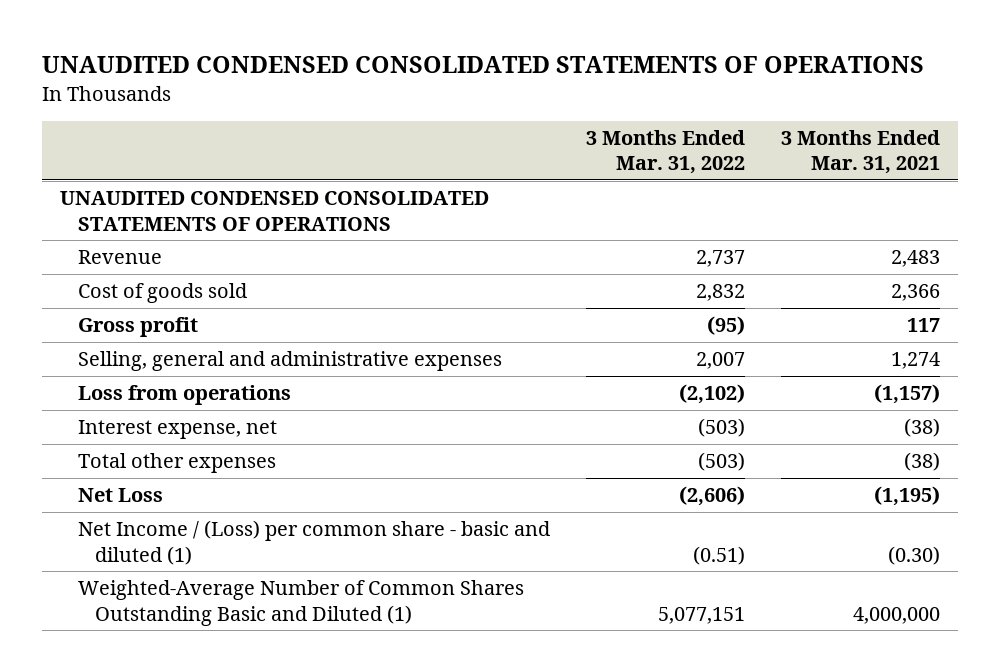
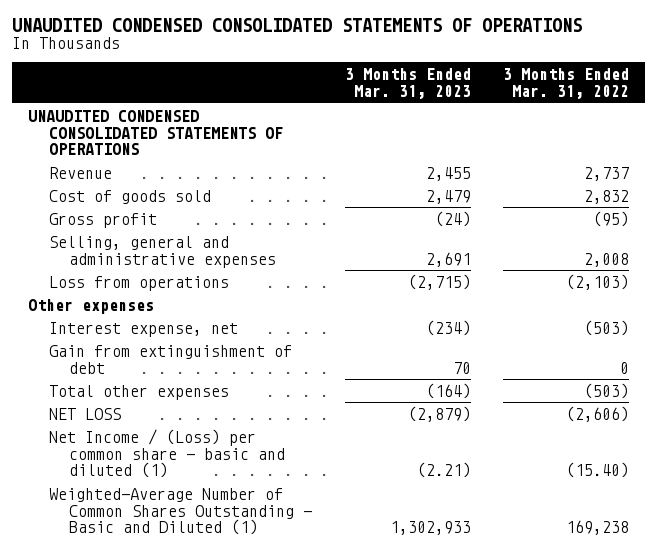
[781,129,941,175] 3 Months Ended Mar. 31, 2021 -> none
none -> [344,68,471,100] 3 Months Ended Mar. 31, 2023
[695,352,745,370] 2,007 -> [584,252,630,267] 2,008
[678,384,745,405] (2,102) -> [566,273,630,290] (2,103)
none -> [27,298,154,314] Other expenses
none -> [48,344,292,374] Gain from extinguishment of debt
[77,488,163,503] Net Loss -> [48,407,121,420] NET LOSS
[692,545,745,565] (0.51) -> [566,462,630,479] (15.40)
[77,580,524,626] Weighted-Average Number of Common Shares Outstanding Basic and Diluted (1) -> [48,487,313,536] Weighted-Average Number of Common Shares Outstanding - Basic and Diluted (1)
[657,606,745,624] 5,077,151 -> [566,520,630,536] 169,238

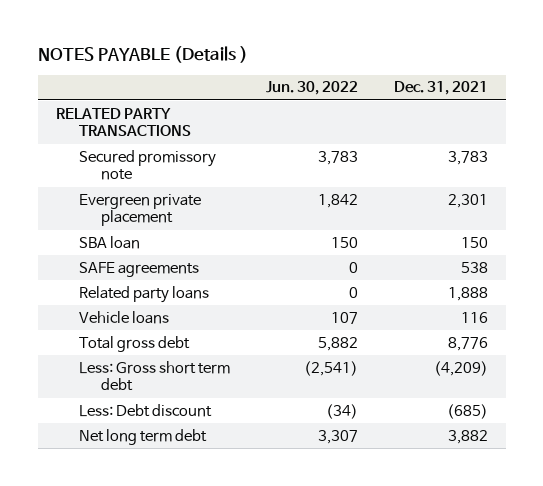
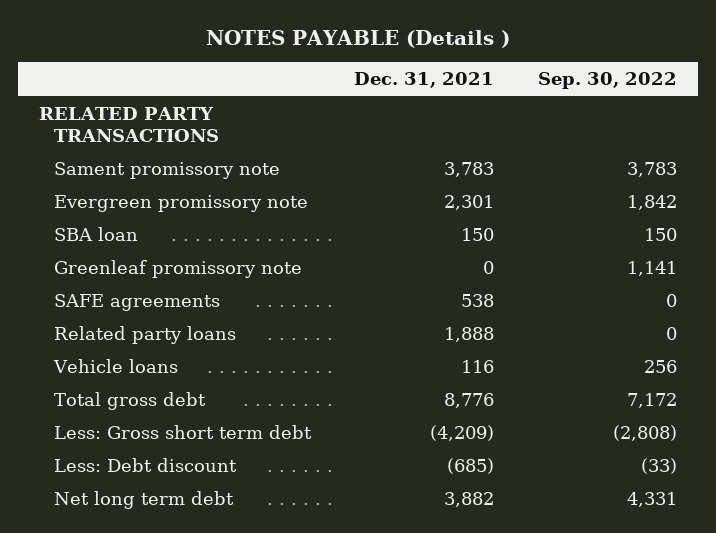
[265,81,358,96] Jun. 30, 2022 -> none
none -> [537,72,677,90] Sep. 30, 2022
[78,149,216,181] Secured promissory note -> [54,162,281,180] Sament promissory note
[78,193,201,227] Evergreen private placement -> [54,195,309,213] Evergreen promissory note
none -> [54,260,303,279] Greenleaf promissory note

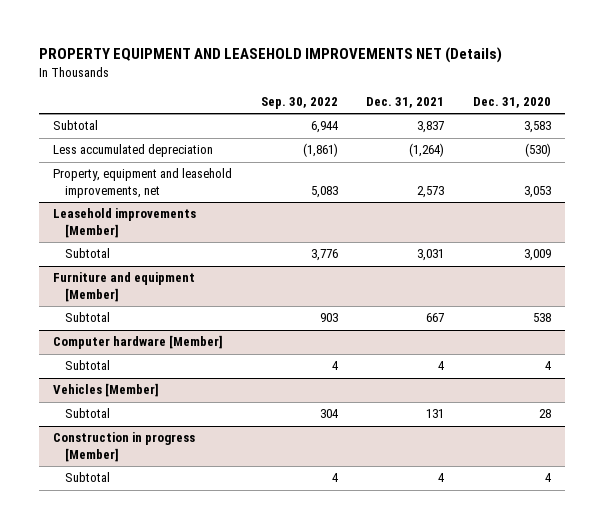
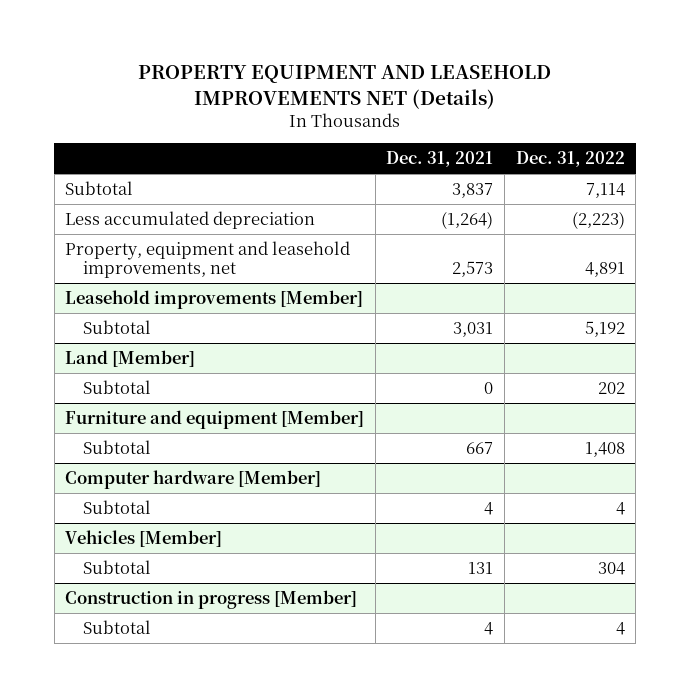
[260,97,338,110] Sep. 30, 2022 -> none
[472,97,551,109] Dec. 31, 2020 -> none
none -> [515,151,625,168] Dec. 31, 2022
none -> [65,349,196,367] Land [Member]
none -> [83,379,152,394] Subtotal

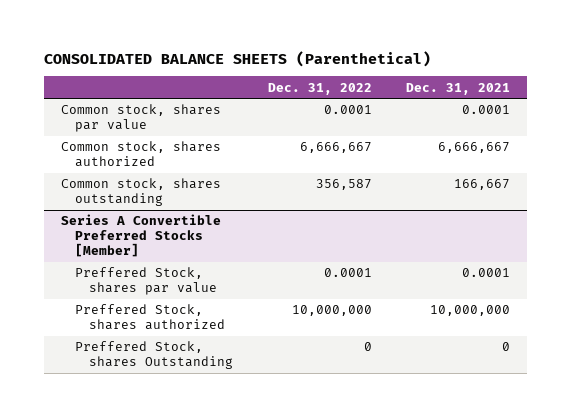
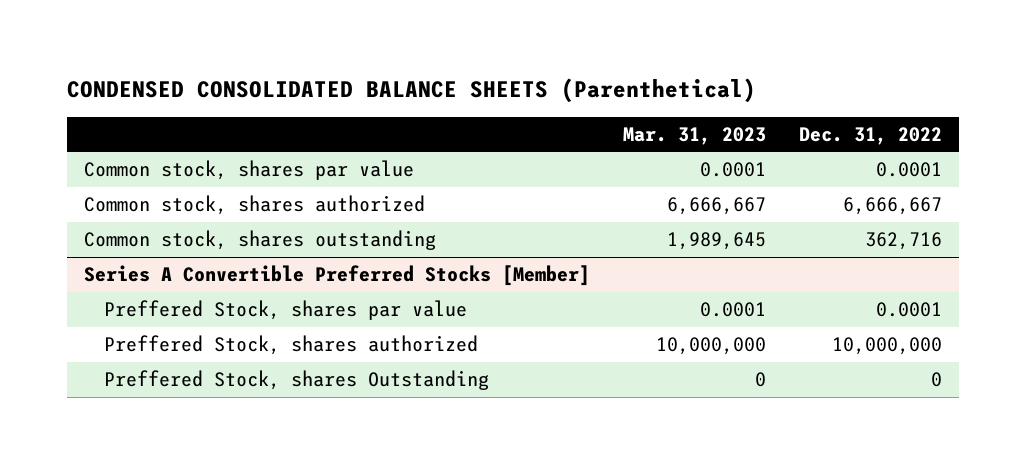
[43,50,431,67] CONSOLIDATED BALANCE SHEETS (Parenthetical) -> [66,78,756,104] CONDENSED CONSOLIDATED BALANCE SHEETS (Parenthetical)
[405,82,510,95] Dec. 31, 2021 -> none
none -> [622,126,766,145] Mar. 31, 2023
[315,179,372,191] 356,587 -> [865,232,943,251] 362,716

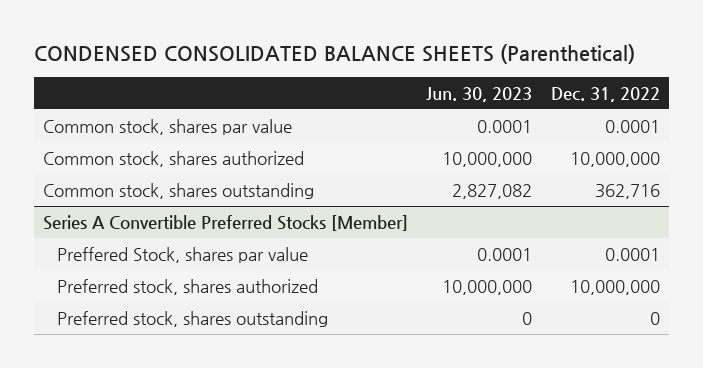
[622,126,766,145] Mar. 31, 2023 -> none
none -> [426,86,533,102] Jun. 30, 2023
[843,197,943,216] 6,666,667 -> [569,151,660,167] 10,000,000
[104,335,479,356] Preffered Stock, shares authorized -> [56,278,318,295] Preferred stock, shares authorized
[104,370,490,391] Preffered Stock, shares Outstanding -> [56,310,328,327] Preferred stock, shares outstanding

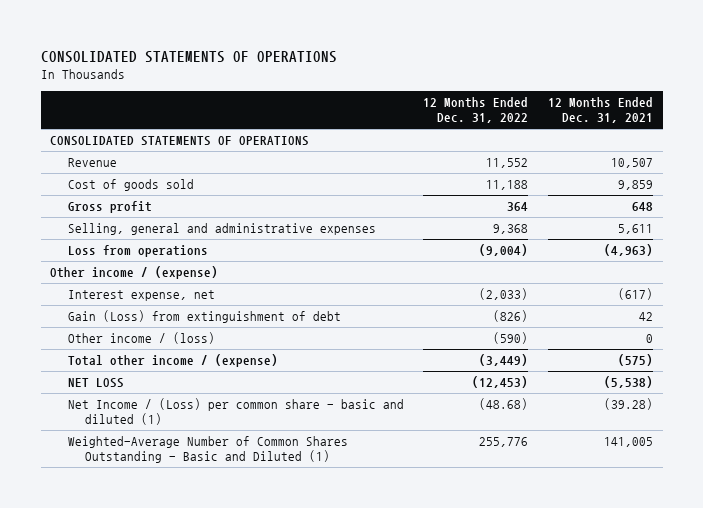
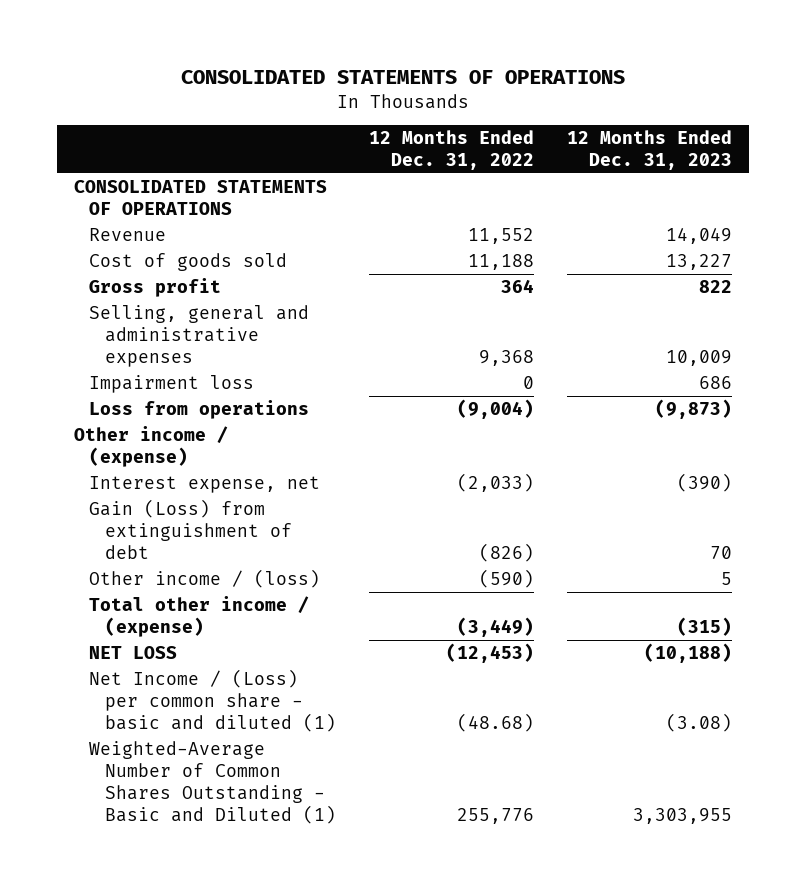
[547,96,653,124] 12 Months Ended Dec. 31, 2021 -> none
none -> [567,130,733,171] 12 Months Ended Dec. 31, 2023
none -> [89,375,255,394] Impairment loss

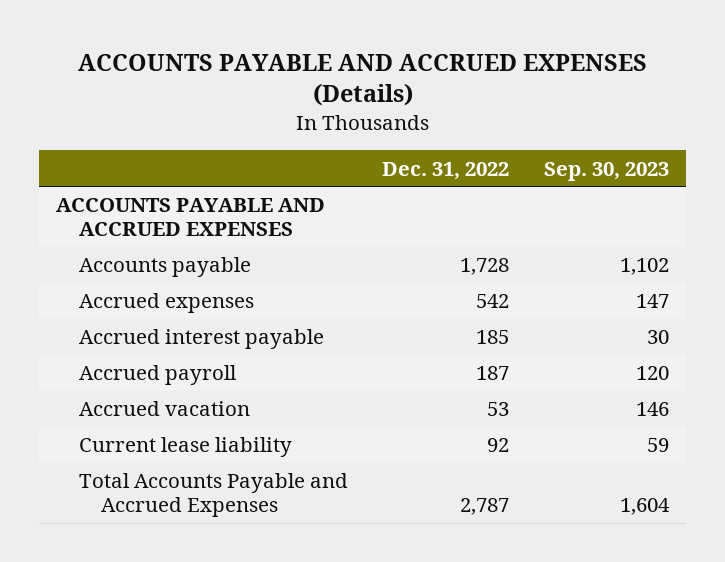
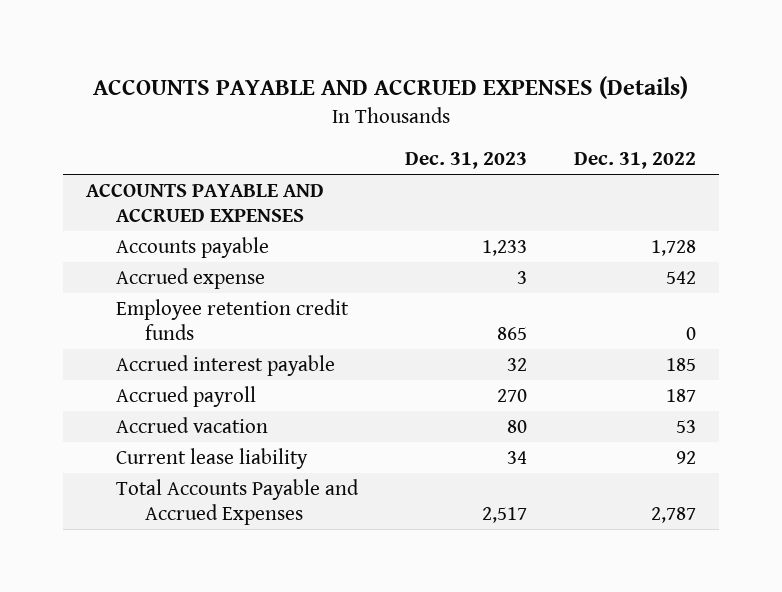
[543,161,669,181] Sep. 30, 2023 -> none
none -> [404,152,527,170] Dec. 31, 2023
[78,293,254,314] Accrued expenses -> [115,268,265,290] Accrued expense
none -> [115,299,349,340] Employee retention credit funds

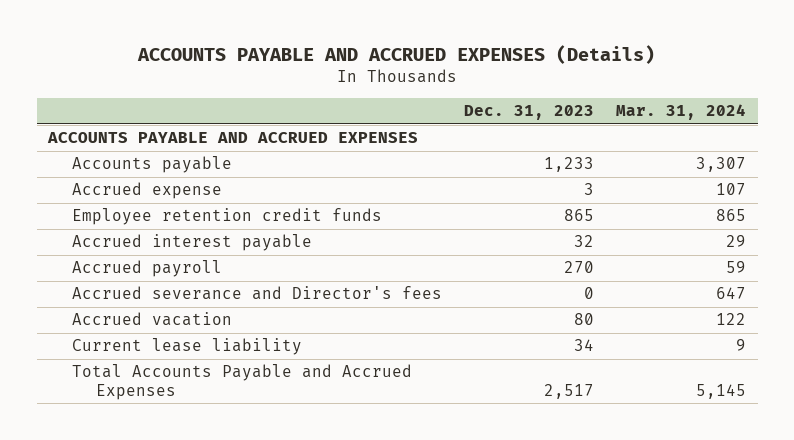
[573,152,696,170] Dec. 31, 2022 -> none
none -> [616,104,747,121] Mar. 31, 2024
none -> [71,286,442,301] Accrued severance and Director's fees

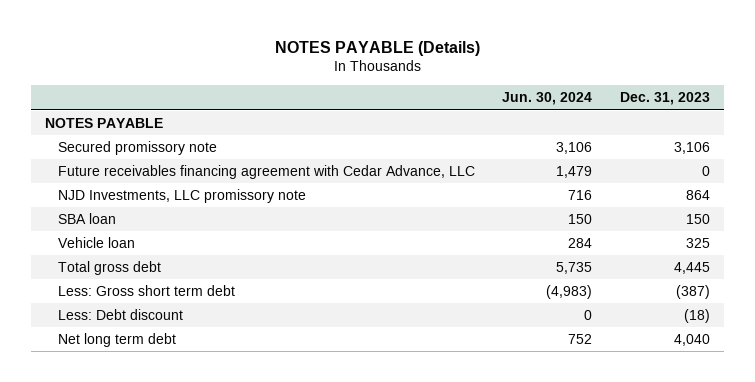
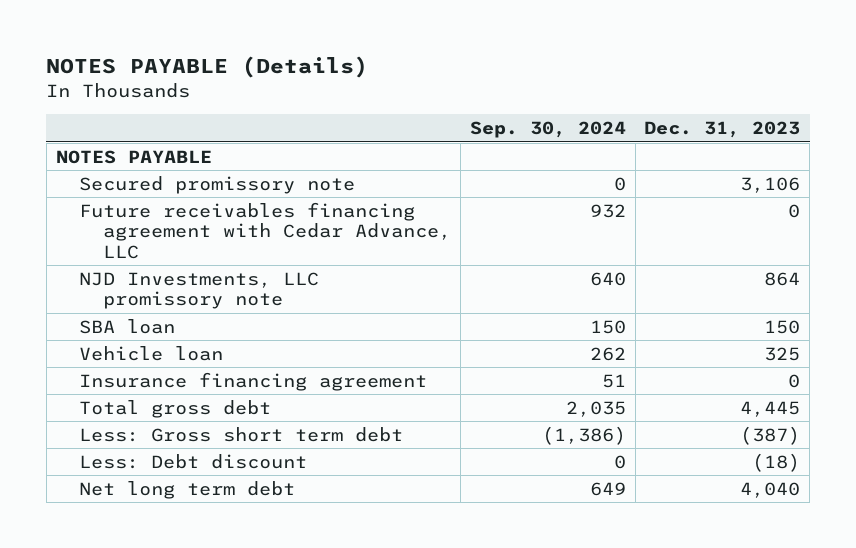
[502,92,593,106] Jun. 30, 2024 -> none
none -> [469,121,626,139] Sep. 30, 2024
none -> [79,371,428,391] Insurance financing agreement

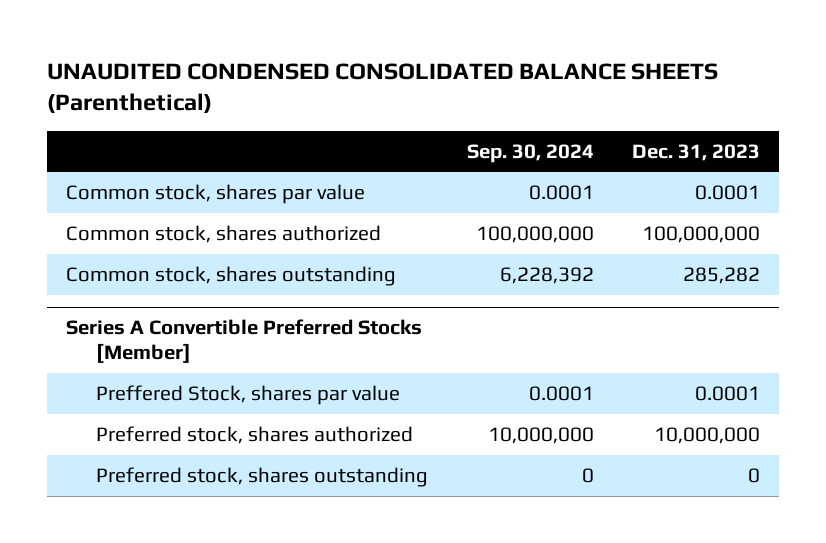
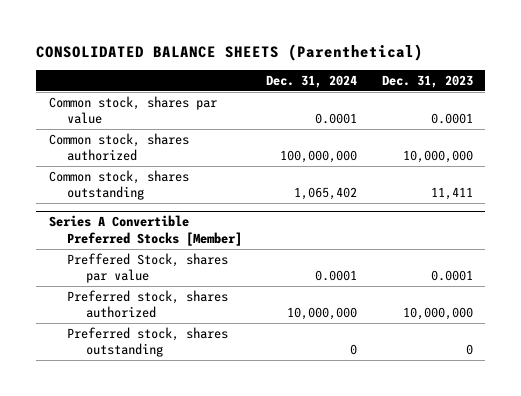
[47,62,719,114] UNAUDITED CONDENSED CONSOLIDATED BALANCE SHEETS (Parenthetical) -> [36,43,424,61] CONSOLIDATED BALANCE SHEETS (Parenthetical)
[466,143,594,163] Sep. 30, 2024 -> none
none -> [266,74,358,88] Dec. 31, 2024
[641,225,760,243] 100,000,000 -> [402,150,473,164] 10,000,000
[682,266,760,284] 285,282 -> [430,187,473,201] 11,411

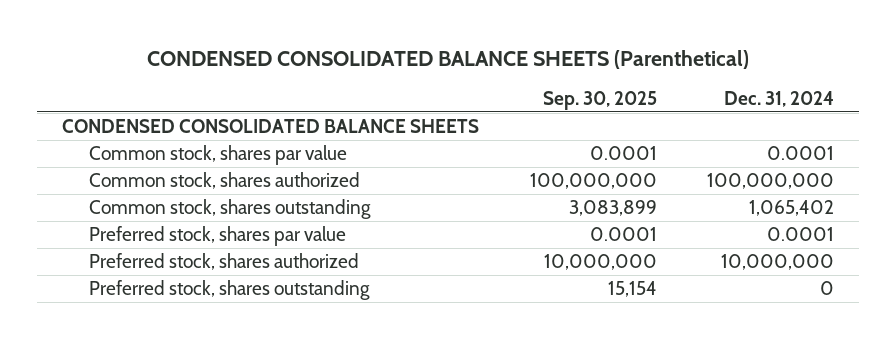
[36,43,424,61] CONSOLIDATED BALANCE SHEETS (Parenthetical) -> [147,50,750,70] CONDENSED CONSOLIDATED BALANCE SHEETS (Parenthetical)
[381,74,473,88] Dec. 31, 2023 -> none
none -> [542,90,657,110] Sep. 30, 2025
none -> [62,119,480,134] CONDENSED CONSOLIDATED BALANCE SHEETS
[48,215,243,246] Series A Convertible Preferred Stocks [Member] -> none
[67,253,229,284] Preffered Stock, shares par value -> [89,226,347,247] Preferred stock, shares par value

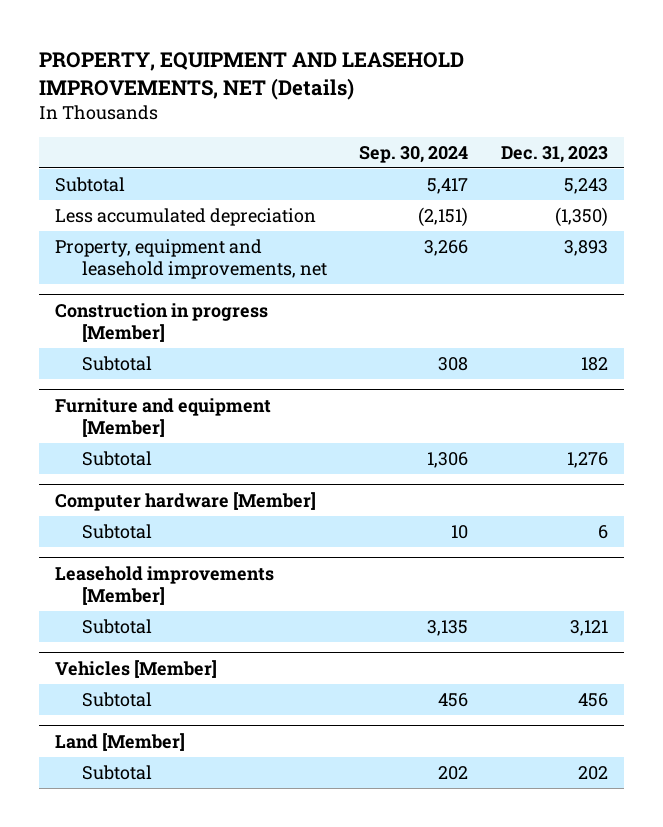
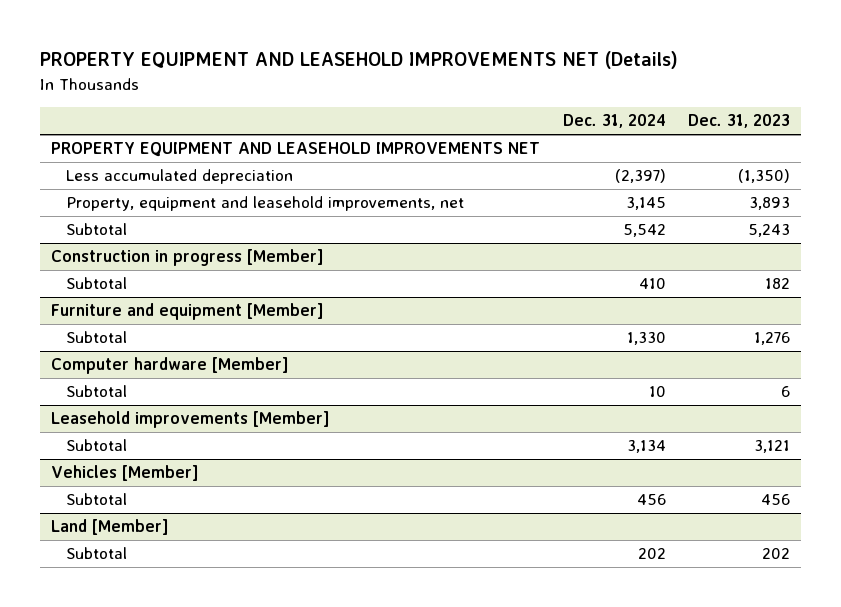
[38,51,464,100] PROPERTY, EQUIPMENT AND LEASEHOLD IMPROVEMENTS, NET (Details) -> [39,51,678,70] PROPERTY EQUIPMENT AND LEASEHOLD IMPROVEMENTS NET (Details)
[359,145,469,163] Sep. 30, 2024 -> none
none -> [562,114,666,129] Dec. 31, 2024
none -> [51,142,541,158] PROPERTY EQUIPMENT AND LEASEHOLD IMPROVEMENTS NET
[54,177,125,193] Subtotal -> [66,223,128,236] Subtotal

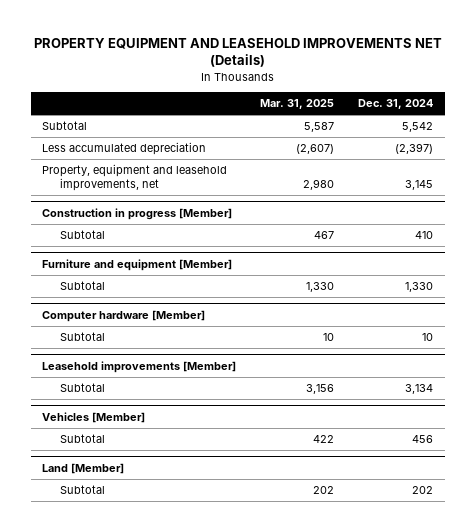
[687,114,790,129] Dec. 31, 2023 -> none
none -> [260,99,335,110] Mar. 31, 2025
[51,142,541,158] PROPERTY EQUIPMENT AND LEASEHOLD IMPROVEMENTS NET -> none
[66,223,128,236] Subtotal -> [42,121,88,131] Subtotal

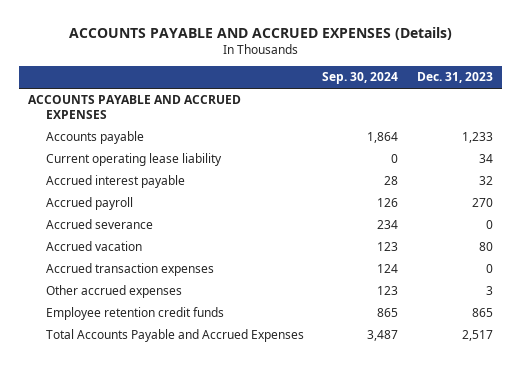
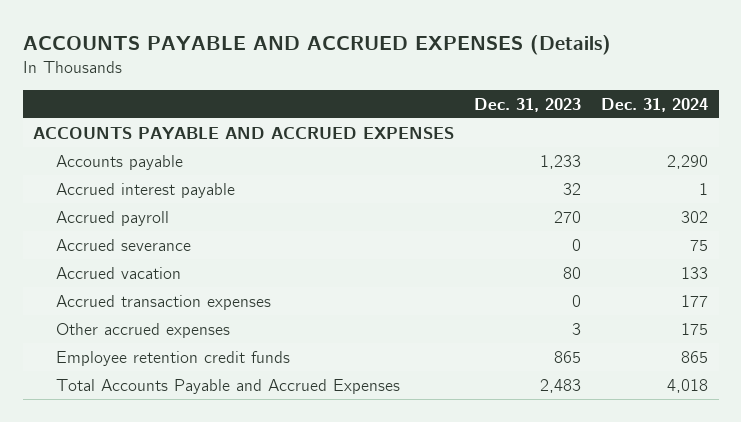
[322,72,399,85] Sep. 30, 2024 -> none
none -> [601,97,709,112] Dec. 31, 2024
[45,153,222,167] Current operating lease liability -> none
[462,330,494,342] 2,517 -> [540,378,582,393] 2,483

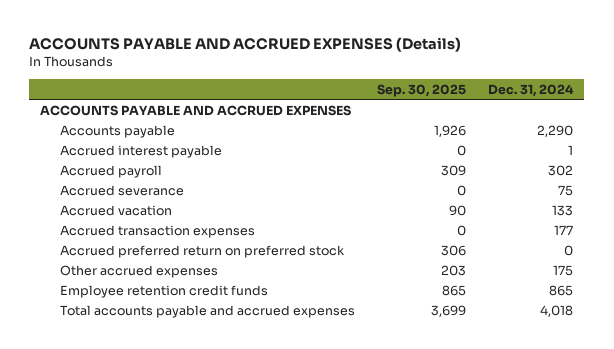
[474,97,582,112] Dec. 31, 2023 -> none
none -> [376,83,466,97] Sep. 30, 2025
none -> [59,244,345,258] Accrued preferred return on preferred stock
[56,378,401,394] Total Accounts Payable and Accrued Expenses -> [59,304,355,318] Total accounts payable and accrued expenses

